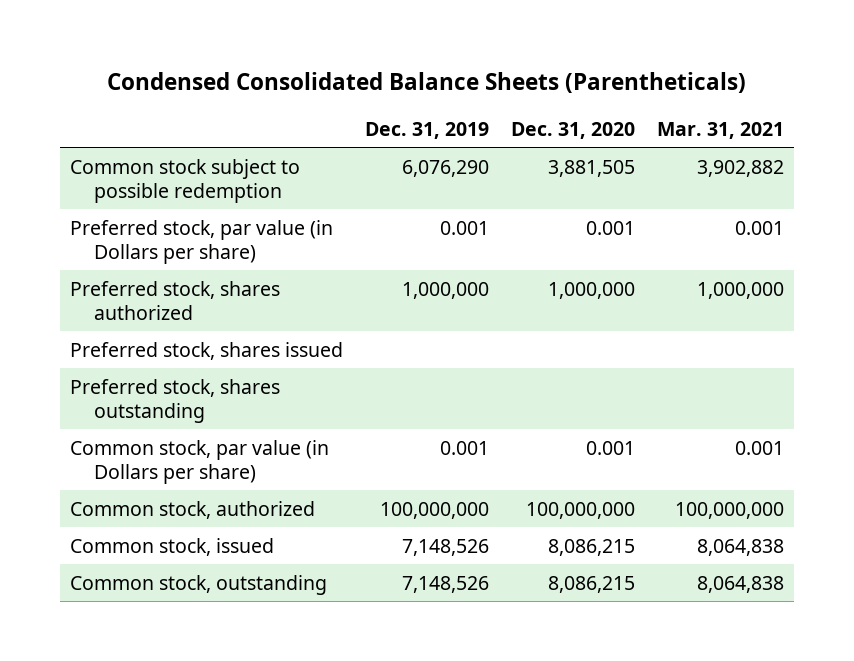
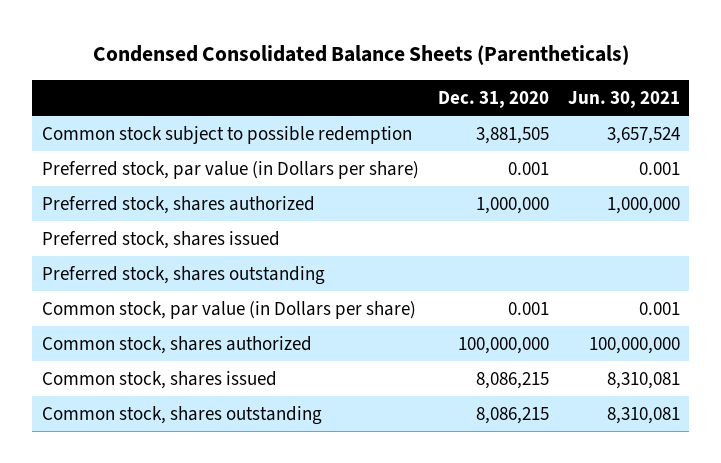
[365,121,490,139] Dec. 31, 2019 -> none
[656,121,784,139] Mar. 31, 2021 -> none
none -> [567,90,680,108] Jun. 30, 2021
[70,500,316,519] Common stock, authorized -> [41,335,312,354] Common stock, shares authorized
[70,537,275,556] Common stock, issued -> [41,370,277,389] Common stock, shares issued
[70,574,328,595] Common stock, outstanding -> [41,405,322,425] Common stock, shares outstanding

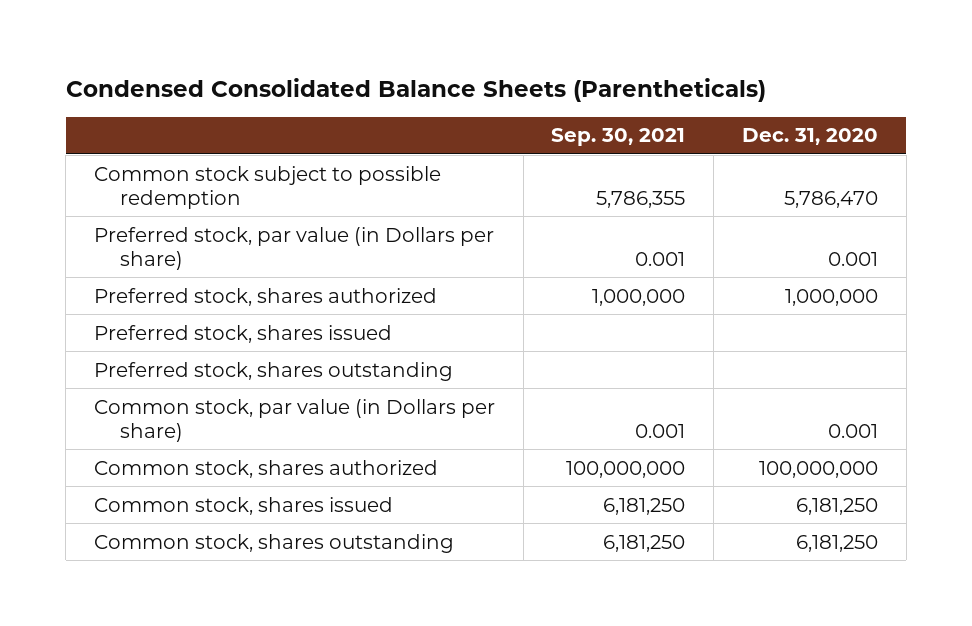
[567,90,680,108] Jun. 30, 2021 -> none
none -> [551,128,686,147] Sep. 30, 2021
[475,126,549,144] 3,881,505 -> [783,190,878,208] 5,786,470
[475,371,549,389] 8,086,215 -> [795,497,878,515] 6,181,250
[475,406,549,424] 8,086,215 -> [795,534,878,552] 6,181,250

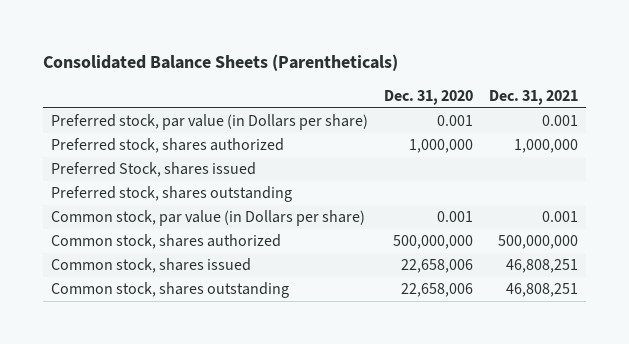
[65,77,766,102] Condensed Consolidated Balance Sheets (Parentheticals) -> [43,53,399,71] Consolidated Balance Sheets (Parentheticals)
[551,128,686,147] Sep. 30, 2021 -> none
none -> [489,89,579,105] Dec. 31, 2021
[94,165,442,209] Common stock subject to possible redemption -> none
[94,324,393,343] Preferred stock, shares issued -> [51,162,257,178] Preferred Stock, shares issued
[758,460,878,478] 100,000,000 -> [393,235,474,250] 500,000,000
[795,497,878,515] 6,181,250 -> [401,259,474,274] 22,658,006
[795,534,878,552] 6,181,250 -> [401,283,474,298] 22,658,006

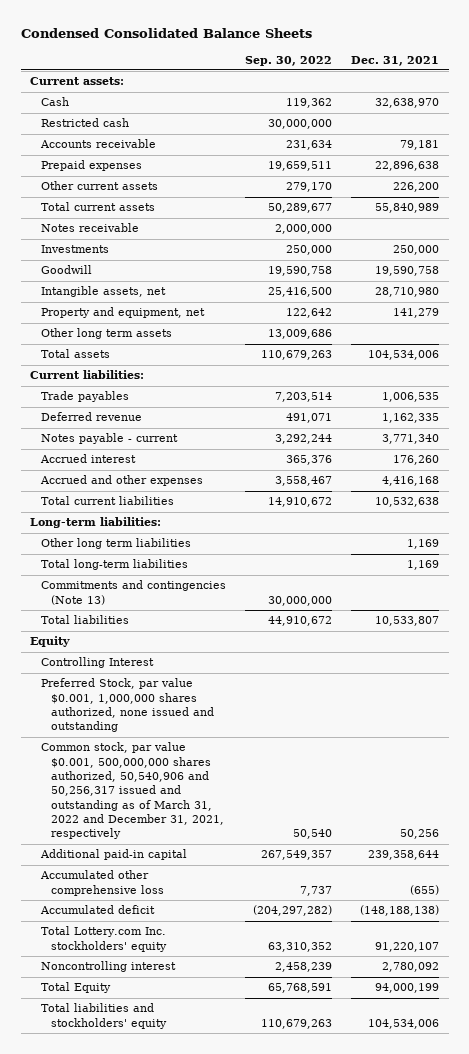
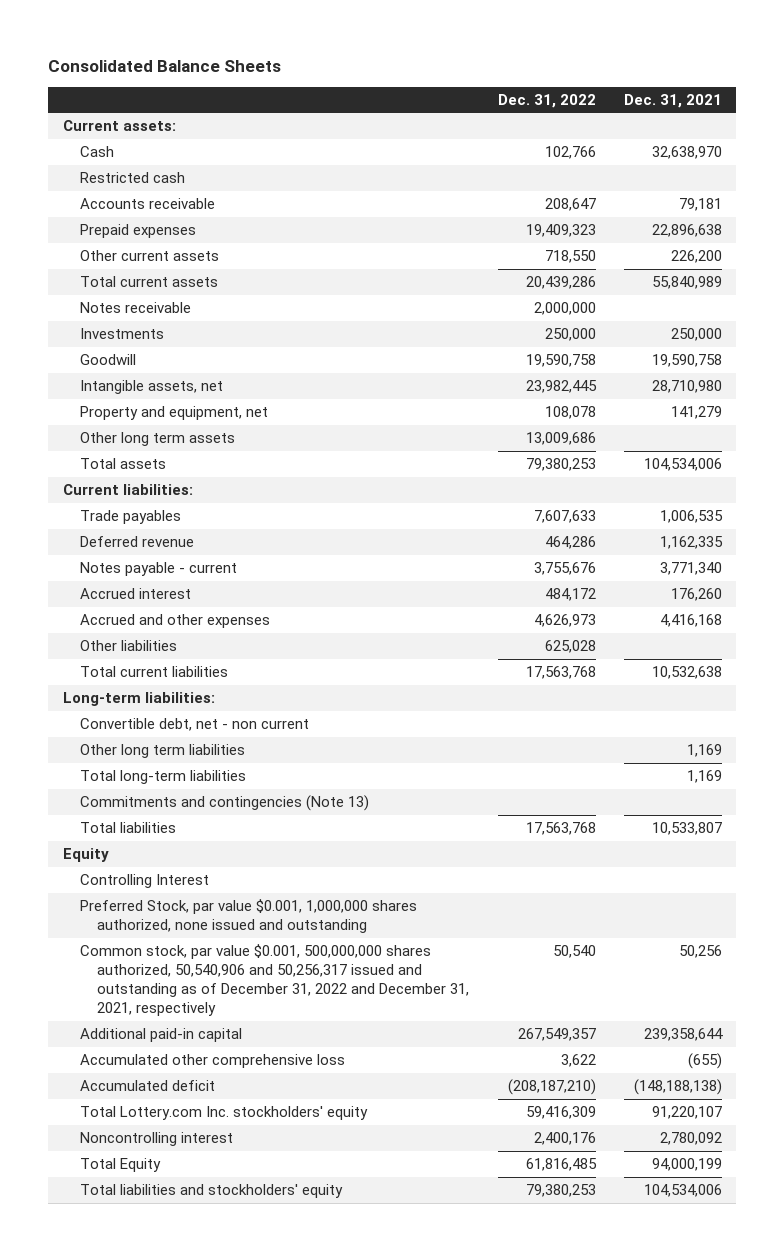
[20,27,312,38] Condensed Consolidated Balance Sheets -> [48,59,282,72] Consolidated Balance Sheets
[244,55,332,66] Sep. 30, 2022 -> none
none -> [497,93,596,108] Dec. 31, 2022
none -> [79,640,177,652] Other liabilities
none -> [79,718,309,732] Convertible debt, net - non current
[40,742,224,840] Common stock, par value $0.001, 500,000,000 shares authorized, 50,540,906 and 50,256,317 issued and outstanding as of March 31, 2022 and December 31, 2021, respectively -> [79,944,470,1017] Common stock, par value $0.001, 500,000,000 shares authorized, 50,540,906 and 50,256,317 issued and outstanding as of December 31, 2022 and December 31, 2021, respectively

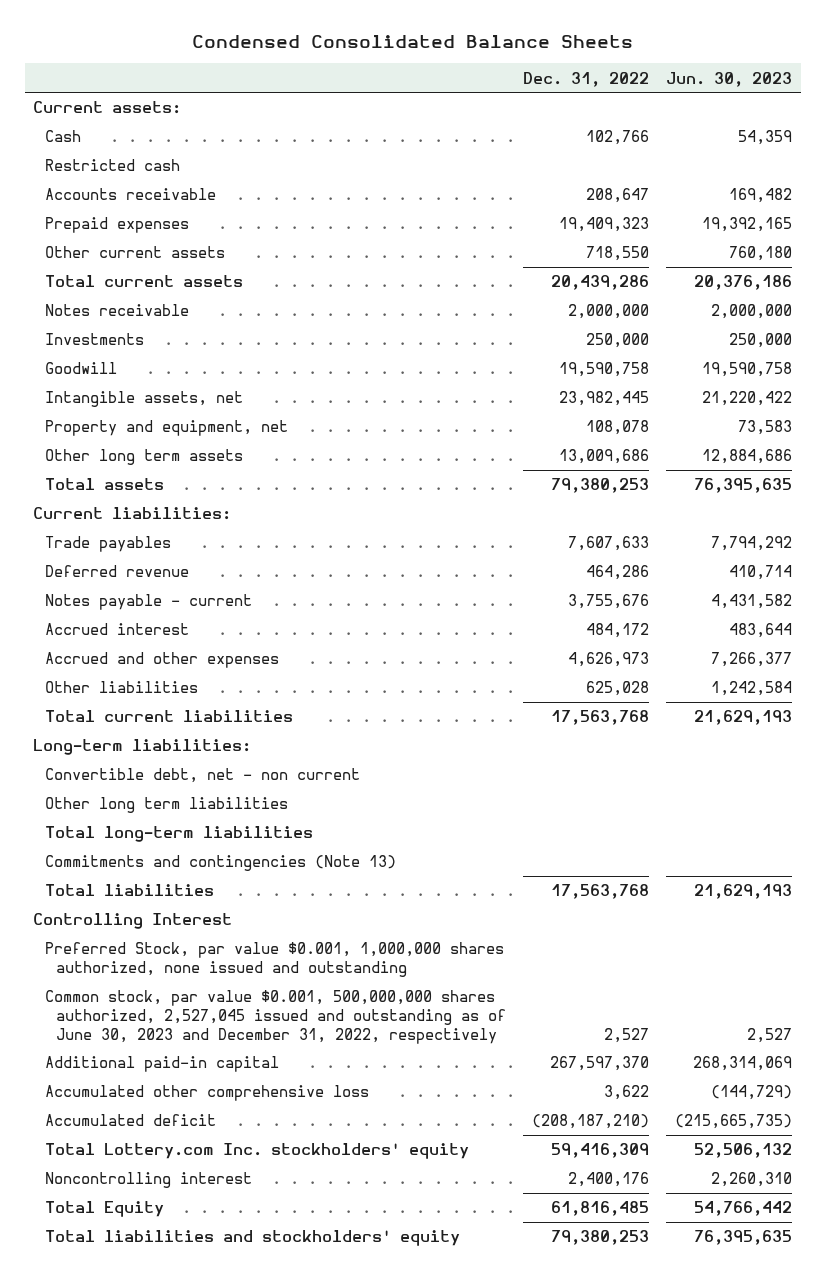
[48,59,282,72] Consolidated Balance Sheets -> [191,35,633,49] Condensed Consolidated Balance Sheets
[623,93,722,108] Dec. 31, 2021 -> none
none -> [666,71,793,87] Jun. 30, 2023
[62,848,109,863] Equity -> none
[79,944,470,1017] Common stock, par value $0.001, 500,000,000 shares authorized, 50,540,906 and 50,256,317 issued and outstanding as of December 31, 2022 and December 31, 2021, respectively -> [44,990,507,1044] Common stock, par value $0.001, 500,000,000 shares authorized, 2,527,045 issued and outstanding as of June 30, 2023 and December 31, 2022, respectively
[552,945,596,959] 50,540 -> [604,1027,650,1043] 2,527
[517,1028,596,1042] 267,549,357 -> [550,1056,650,1072] 267,597,370

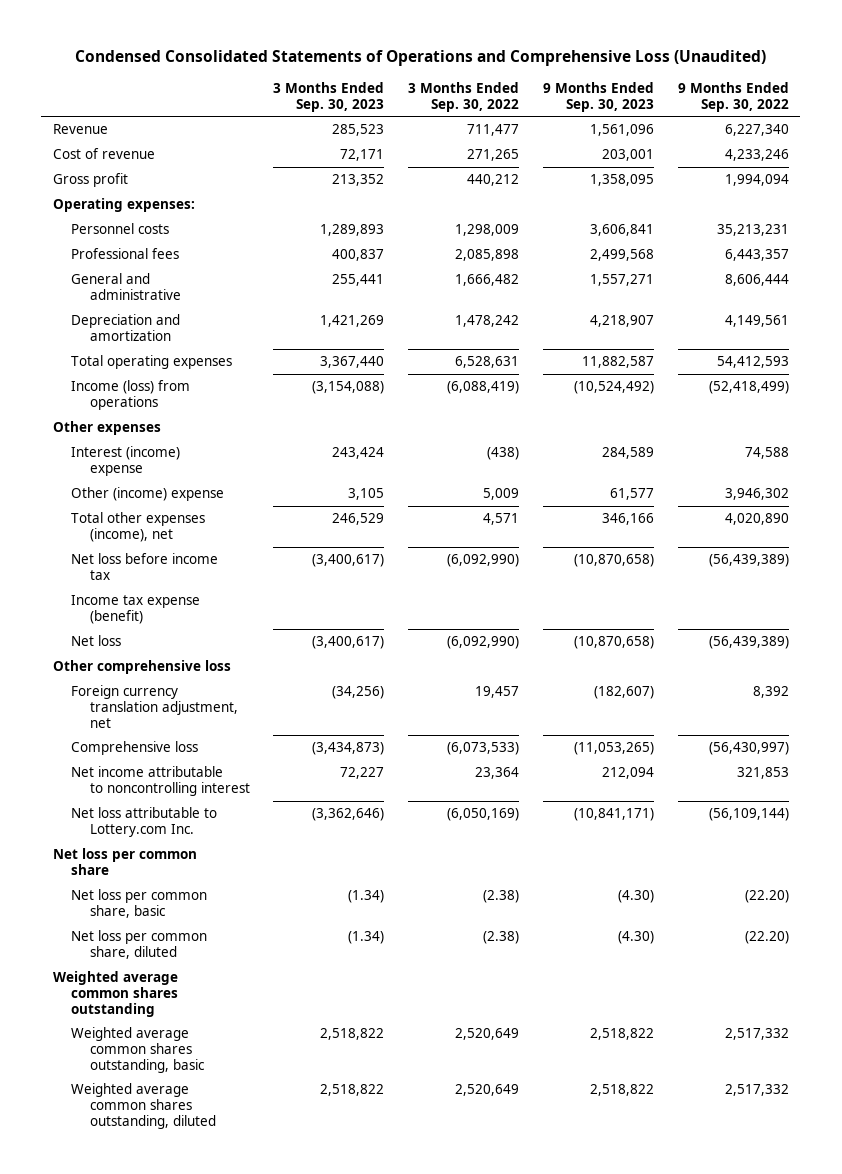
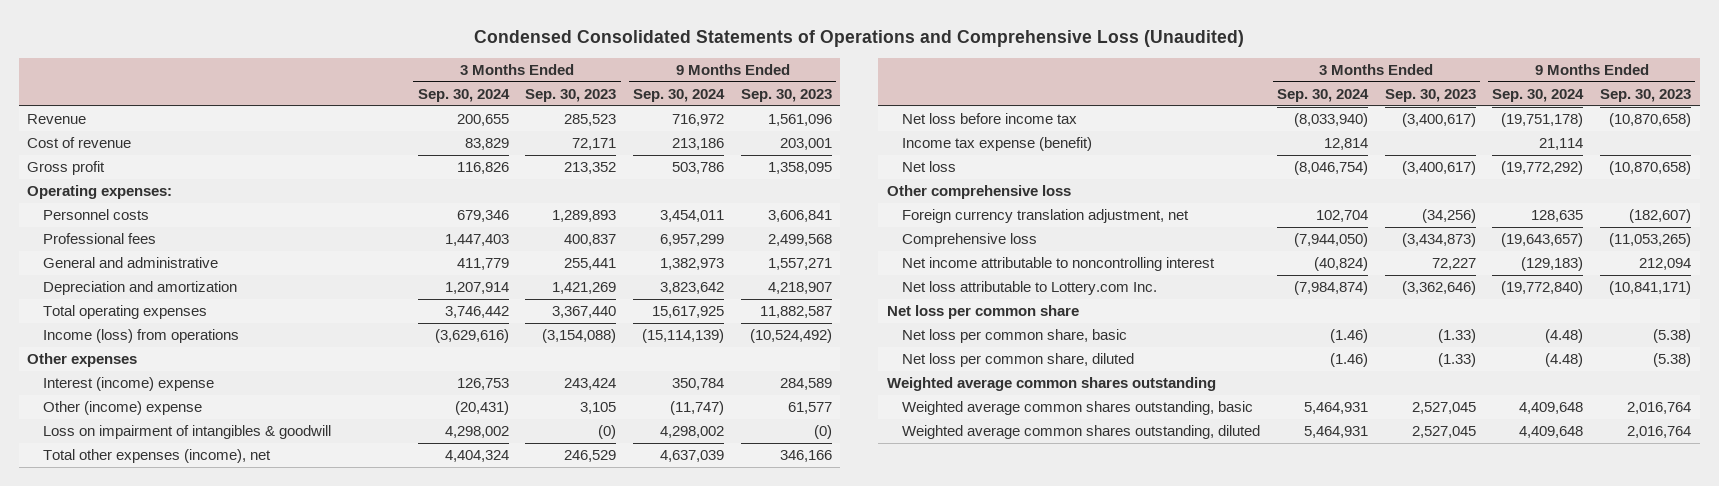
[408,82,520,112] 3 Months Ended Sep. 30, 2022 -> none
[677,82,789,112] 9 Months Ended Sep. 30, 2022 -> none
none -> [417,88,510,102] Sep. 30, 2024
none -> [633,88,726,102] Sep. 30, 2024
none -> [42,425,331,440] Loss on impairment of intangibles & goodwill
[348,890,385,904] (1.34) -> [1437,329,1476,344] (1.33)
[617,890,654,904] (4.30) -> [1653,329,1692,344] (5.38)
[348,931,385,945] (1.34) -> [1437,353,1476,368] (1.33)
[617,931,654,945] (4.30) -> [1653,353,1692,368] (5.38)
[320,1028,385,1041] 2,518,822 -> [1411,402,1476,415] 2,527,045
[589,1028,654,1041] 2,518,822 -> [1627,402,1692,415] 2,016,764
[320,1084,385,1097] 2,518,822 -> [1411,426,1476,439] 2,527,045
[589,1084,654,1097] 2,518,822 -> [1627,426,1692,439] 2,016,764

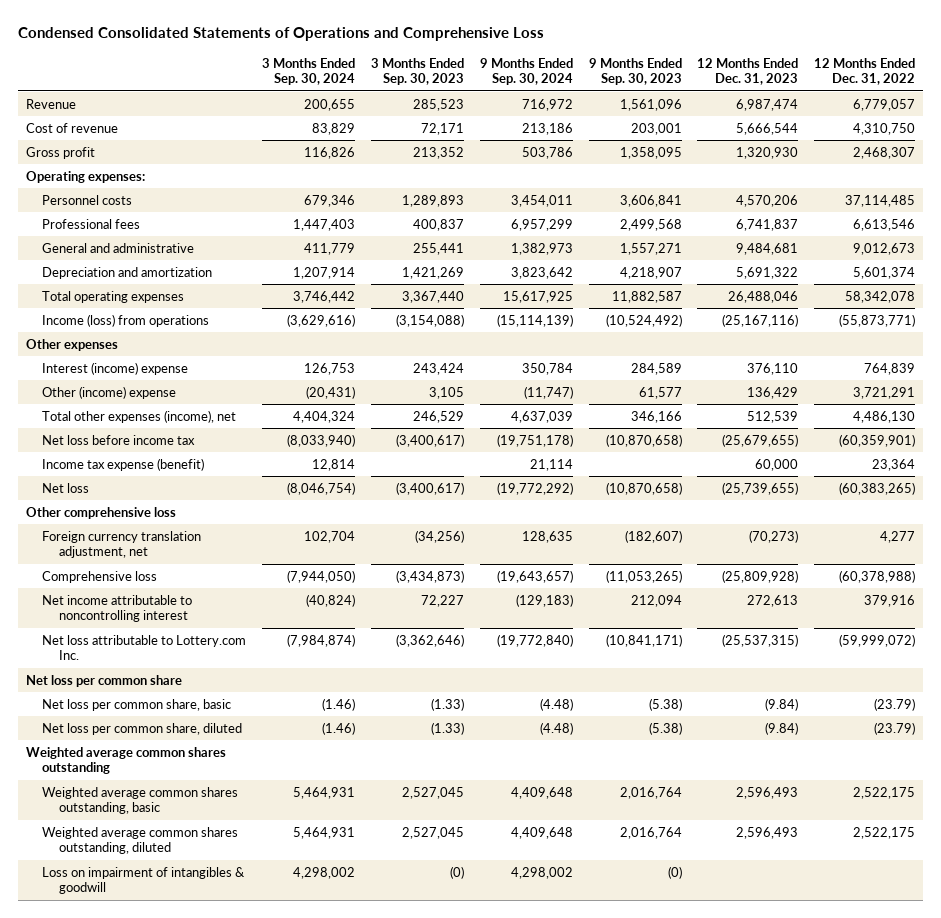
[474,29,1245,47] Condensed Consolidated Statements of Operations and Comprehensive Loss (Unaudited) -> [17,27,544,42] Condensed Consolidated Statements of Operations and Comprehensive Loss
none -> [697,57,799,86] 12 Months Ended Dec. 31, 2023
none -> [814,57,916,86] 12 Months Ended Dec. 31, 2022
[42,425,331,440] Loss on impairment of intangibles & goodwill -> [42,866,246,895] Loss on impairment of intangibles & goodwill

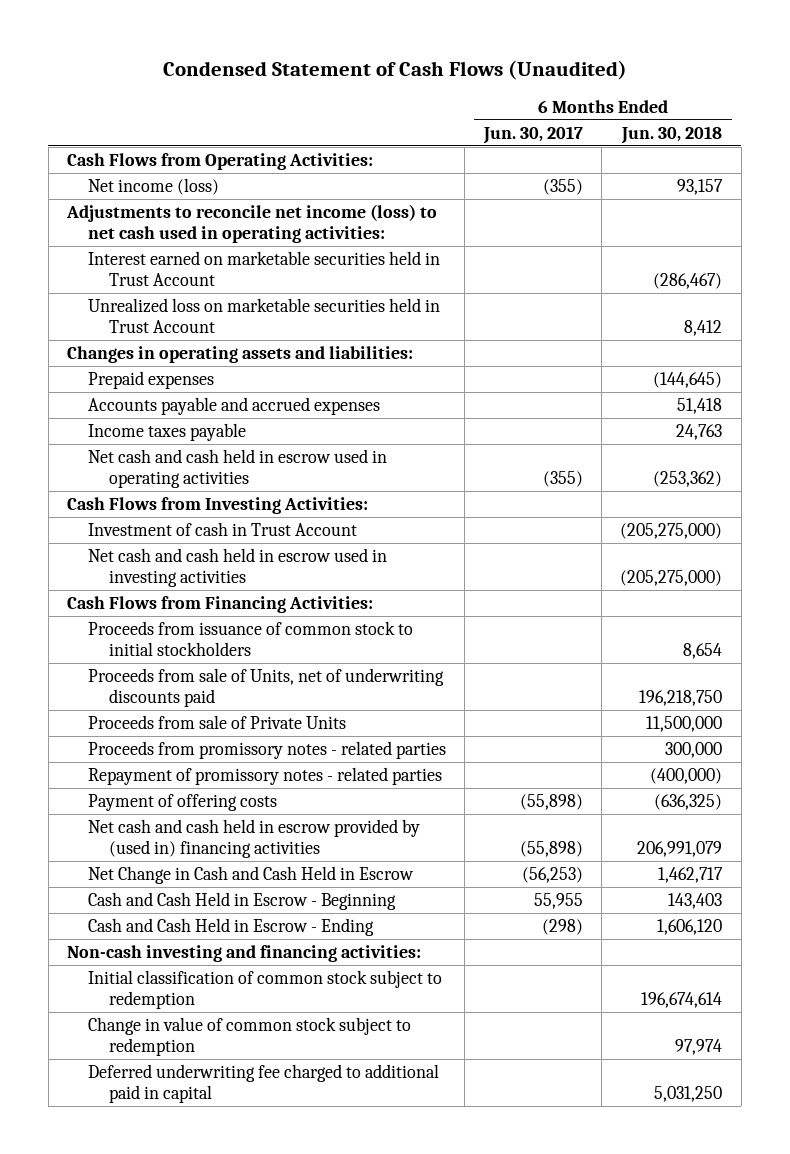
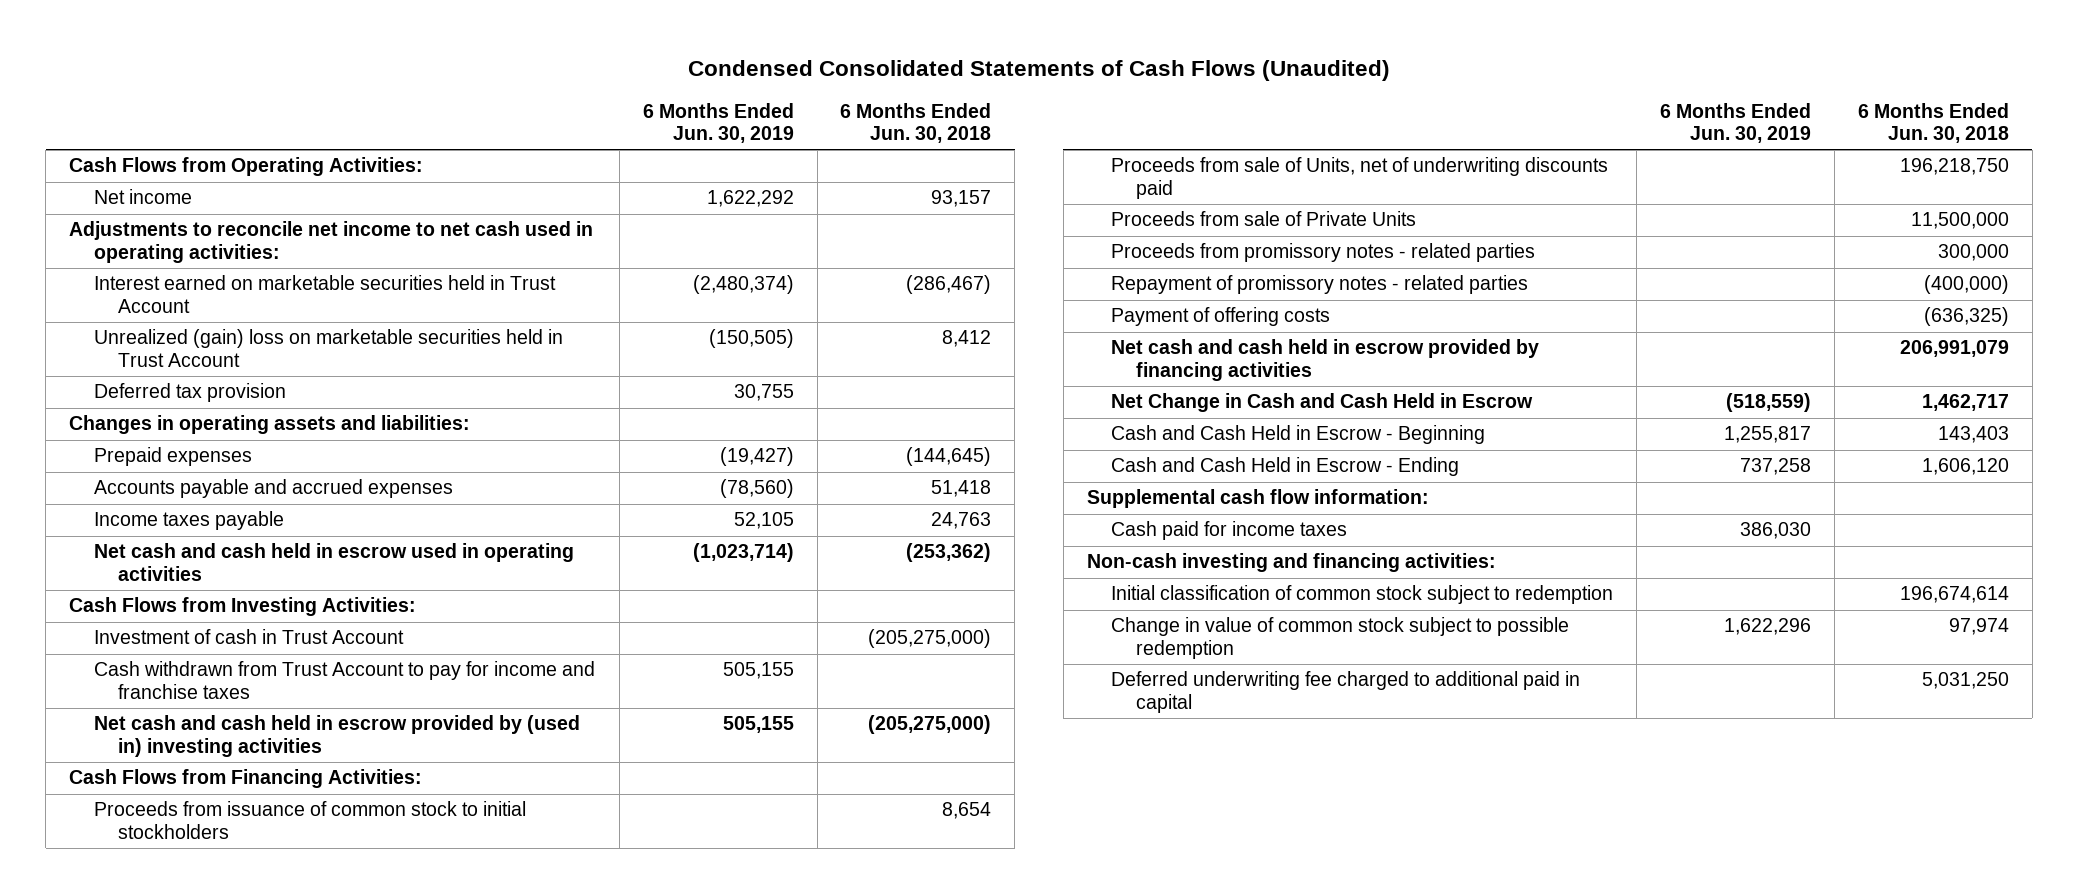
[162,59,627,80] Condensed Statement of Cash Flows (Unaudited) -> [688,59,1391,81] Condensed Consolidated Statements of Cash Flows (Unaudited)
[482,125,583,144] Jun. 30, 2017 -> none
none -> [642,102,794,144] 6 Months Ended Jun. 30, 2019
[87,178,219,196] Net income (loss) -> [93,189,192,205] Net income
[66,204,438,243] Adjustments to reconcile net income (loss) to net cash used in operating activities: -> [69,221,594,263] Adjustments to reconcile net income to net cash used in operating activities:
[87,298,440,333] Unrealized loss on marketable securities held in Trust Account -> [93,329,563,367] Unrealized (gain) loss on marketable securities held in Trust Account
none -> [93,383,286,403] Deferred tax provision
none -> [93,661,595,699] Cash withdrawn from Trust Account to pay for income and franchise taxes
[87,548,387,587] Net cash and cash held in escrow used in investing activities -> [93,715,580,757] Net cash and cash held in escrow provided by (used in) investing activities
[87,819,420,858] Net cash and cash held in escrow provided by (used in) financing activities -> [1111,339,1540,381] Net cash and cash held in escrow provided by financing activities
none -> [1086,489,1429,509] Supplemental cash flow information:
none -> [1111,521,1348,541] Cash paid for income taxes
[87,1017,411,1056] Change in value of common stock subject to redemption -> [1111,617,1570,659] Change in value of common stock subject to possible redemption

